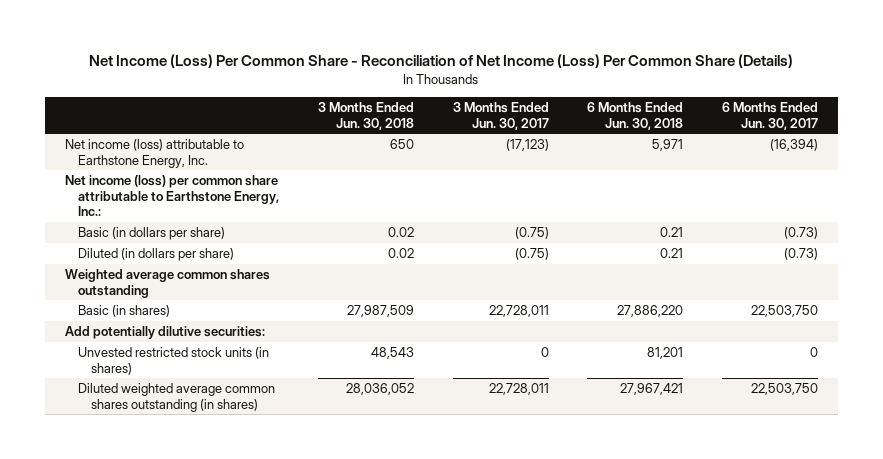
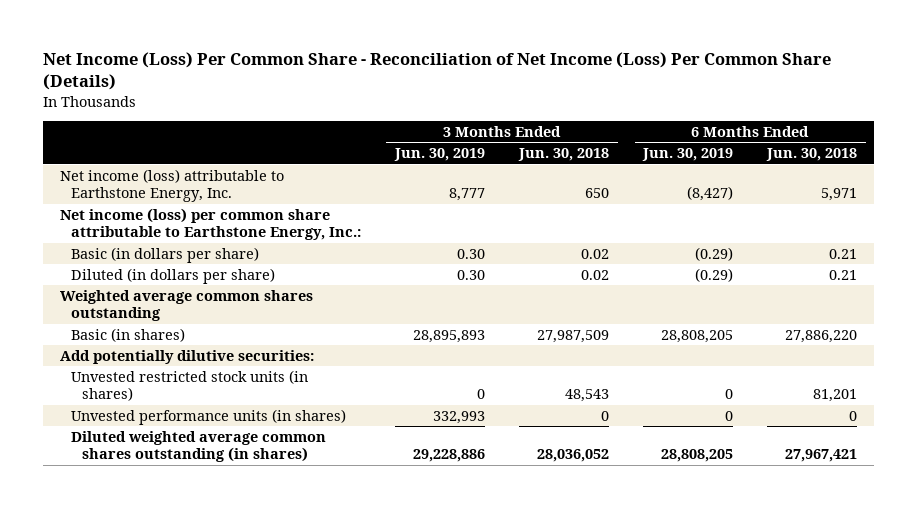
[452,102,549,130] 3 Months Ended Jun. 30, 2017 -> none
[722,102,819,130] 6 Months Ended Jun. 30, 2017 -> none
none -> [393,148,485,162] Jun. 30, 2019
none -> [642,148,734,162] Jun. 30, 2019
none -> [70,408,346,425] Unvested performance units (in shares)

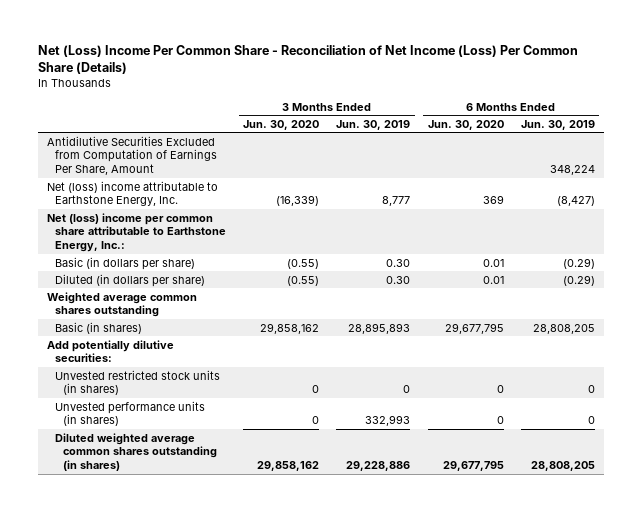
[42,51,831,91] Net Income (Loss) Per Common Share - Reconciliation of Net Income (Loss) Per Common Share (Details) -> [37,45,578,75] Net (Loss) Income Per Common Share - Reconciliation of Net Income (Loss) Per Common Share (Details)
[518,148,610,162] Jun. 30, 2018 -> none
[766,148,858,162] Jun. 30, 2018 -> none
none -> [243,119,320,130] Jun. 30, 2020
none -> [427,119,504,130] Jun. 30, 2020
none -> [46,135,217,176] Antidilutive Securities Excluded from Computation of Earnings Per Share, Amount
[59,168,284,203] Net income (loss) attributable to Earthstone Energy, Inc. -> [46,180,218,207] Net (loss) income attributable to Earthstone Energy, Inc.
[59,207,361,241] Net income (loss) per common share attributable to Earthstone Energy, Inc.: -> [46,212,226,253] Net (loss) income per common share attributable to Earthstone Energy, Inc.:

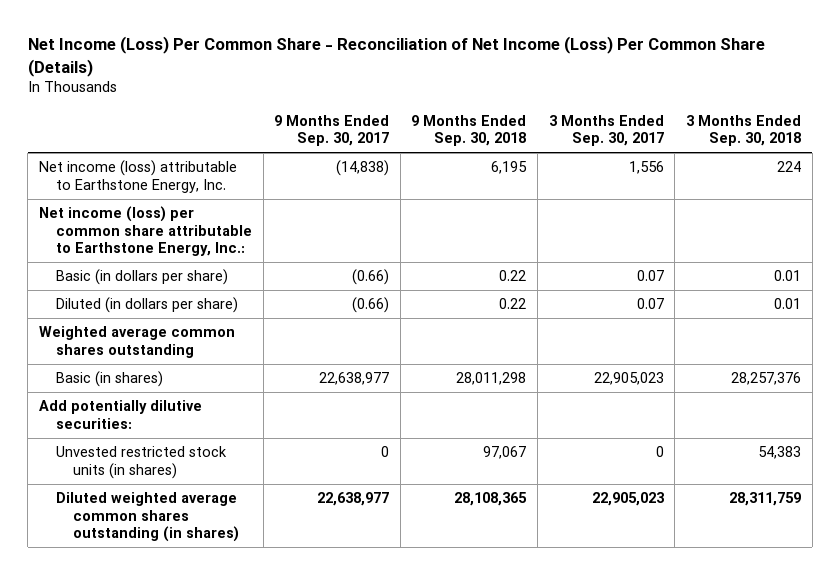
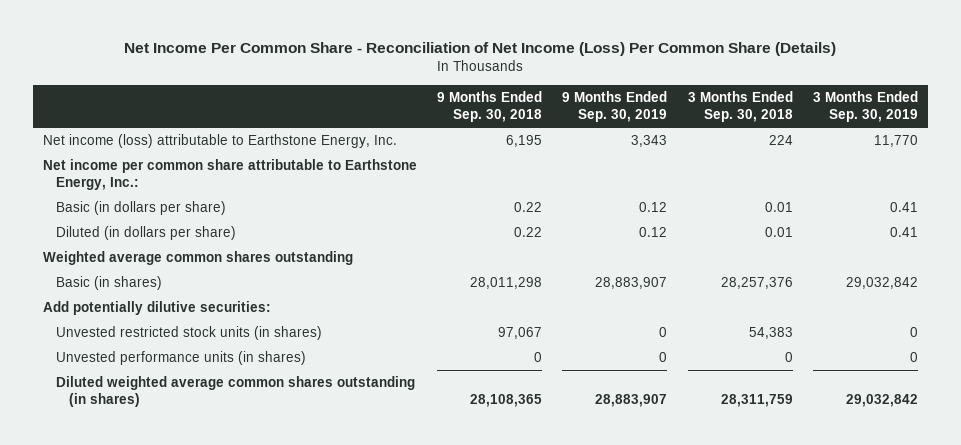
[27,36,765,77] Net Income (Loss) Per Common Share - Reconciliation of Net Income (Loss) Per Common Share (Details) -> [124,42,837,57] Net Income Per Common Share - Reconciliation of Net Income (Loss) Per Common Share (Details)
[274,115,390,147] 9 Months Ended Sep. 30, 2017 -> none
[548,115,664,147] 3 Months Ended Sep. 30, 2017 -> none
none -> [562,90,668,122] 9 Months Ended Sep. 30, 2019
none -> [813,90,919,122] 3 Months Ended Sep. 30, 2019
[39,206,252,256] Net income (loss) per common share attributable to Earthstone Energy, Inc.: -> [42,159,417,191] Net income per common share attributable to Earthstone Energy, Inc.:
none -> [55,351,306,366] Unvested performance units (in shares)

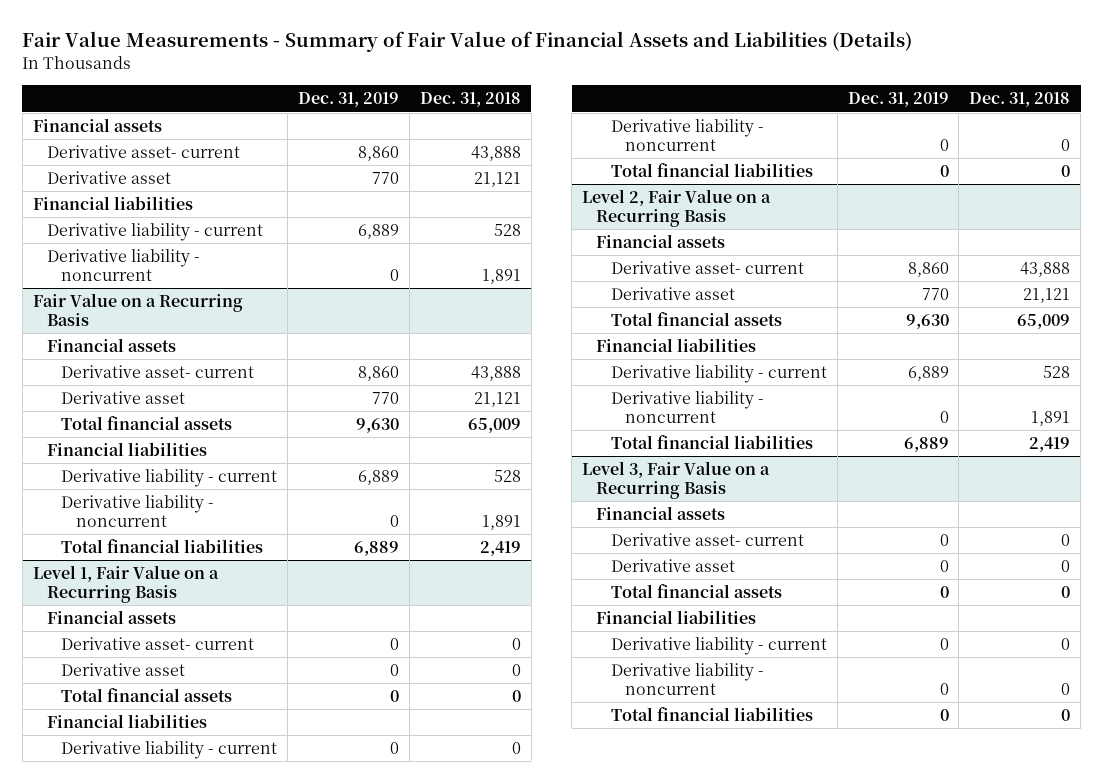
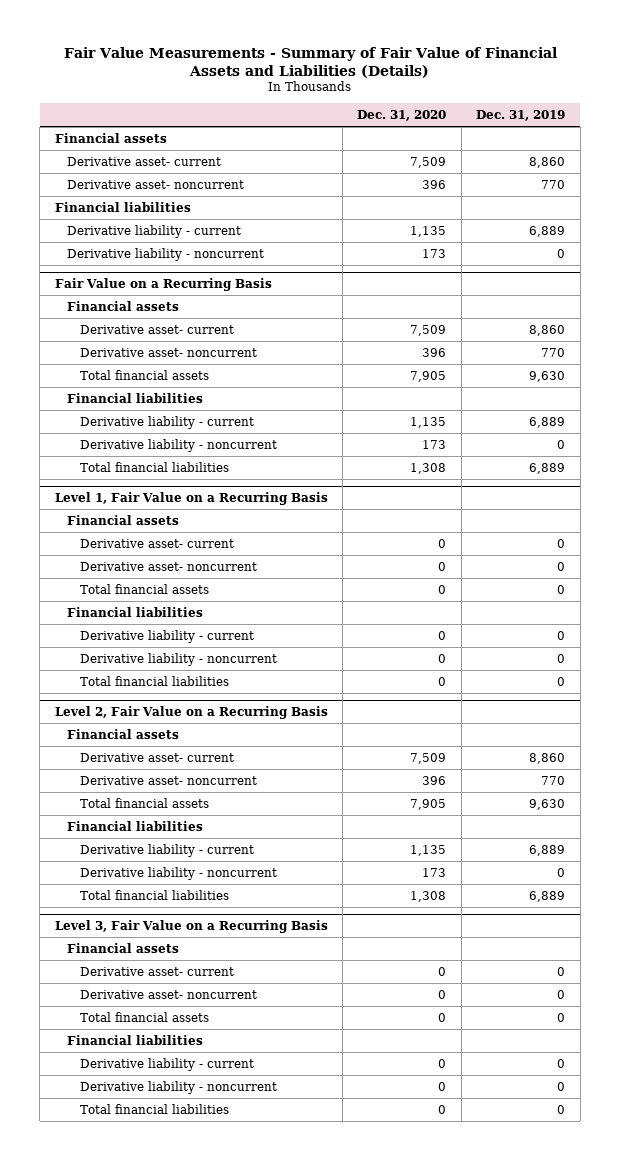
[419,92,521,108] Dec. 31, 2018 -> none
none -> [357,109,447,121] Dec. 31, 2020
[47,171,172,185] Derivative asset -> [67,179,245,189] Derivative asset- noncurrent
[61,391,186,405] Derivative asset -> [79,347,257,357] Derivative asset- noncurrent
[61,663,186,677] Derivative asset -> [79,561,257,571] Derivative asset- noncurrent
[610,287,735,301] Derivative asset -> [79,775,257,785] Derivative asset- noncurrent
[610,559,735,573] Derivative asset -> [79,989,257,999] Derivative asset- noncurrent

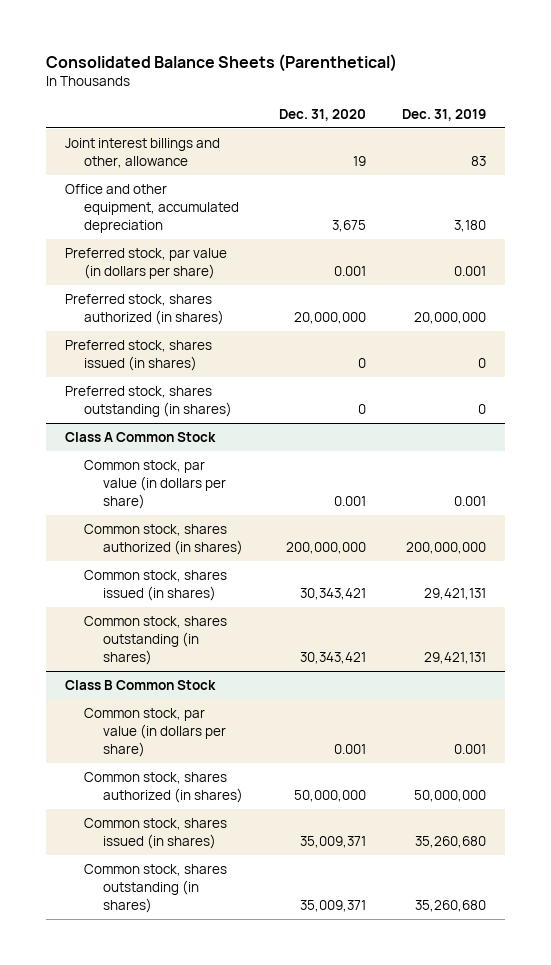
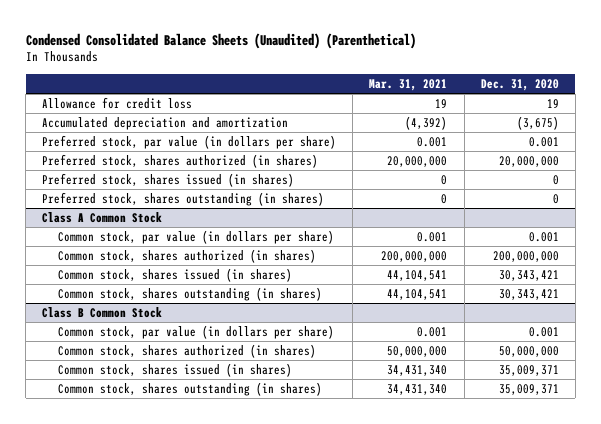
[46,53,398,72] Consolidated Balance Sheets (Parenthetical) -> [25,32,416,49] Condensed Consolidated Balance Sheets (Unaudited) (Parenthetical)
[402,109,487,122] Dec. 31, 2019 -> none
none -> [369,78,448,91] Mar. 31, 2021
[64,138,220,168] Joint interest billings and other, allowance -> [42,97,193,110] Allowance for credit loss
[64,184,239,233] Office and other equipment, accumulated depreciation -> [42,117,289,131] Accumulated depreciation and amortization
[332,219,367,232] 3,675 -> [516,116,559,131] (3,675)

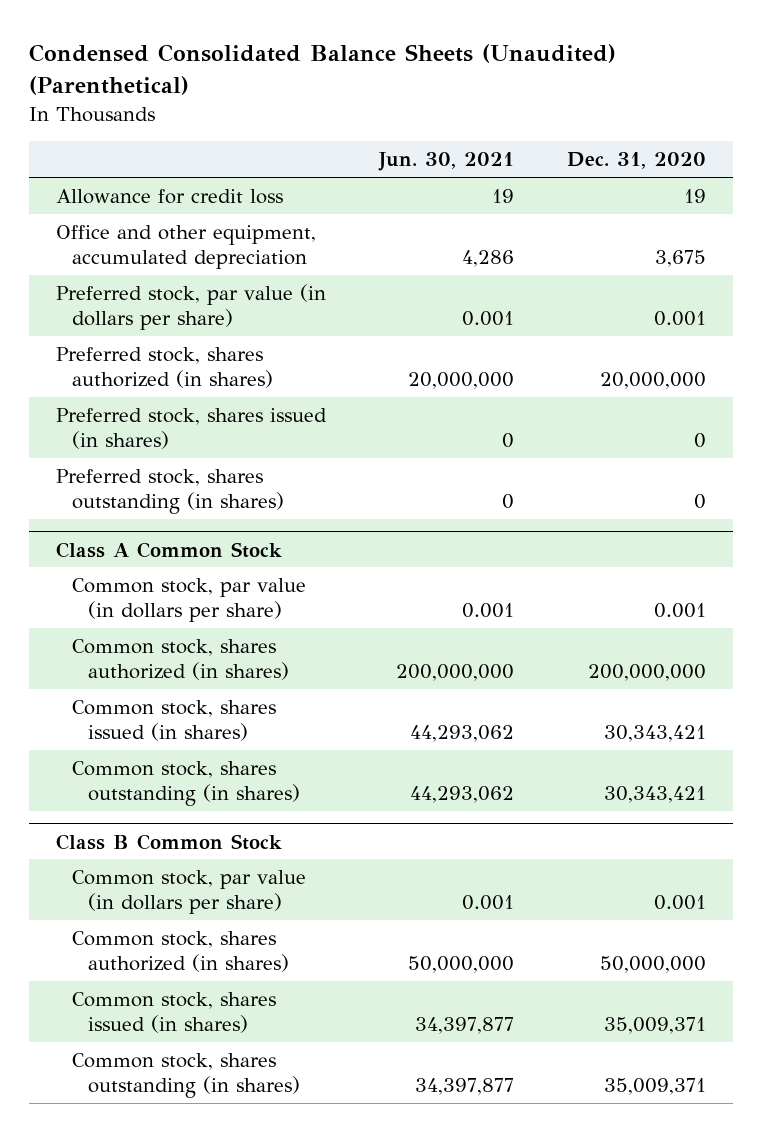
[369,78,448,91] Mar. 31, 2021 -> none
none -> [378,152,515,172] Jun. 30, 2021
[42,117,289,131] Accumulated depreciation and amortization -> [55,225,316,270] Office and other equipment, accumulated depreciation
[516,116,559,131] (3,675) -> [655,250,707,268] 3,675

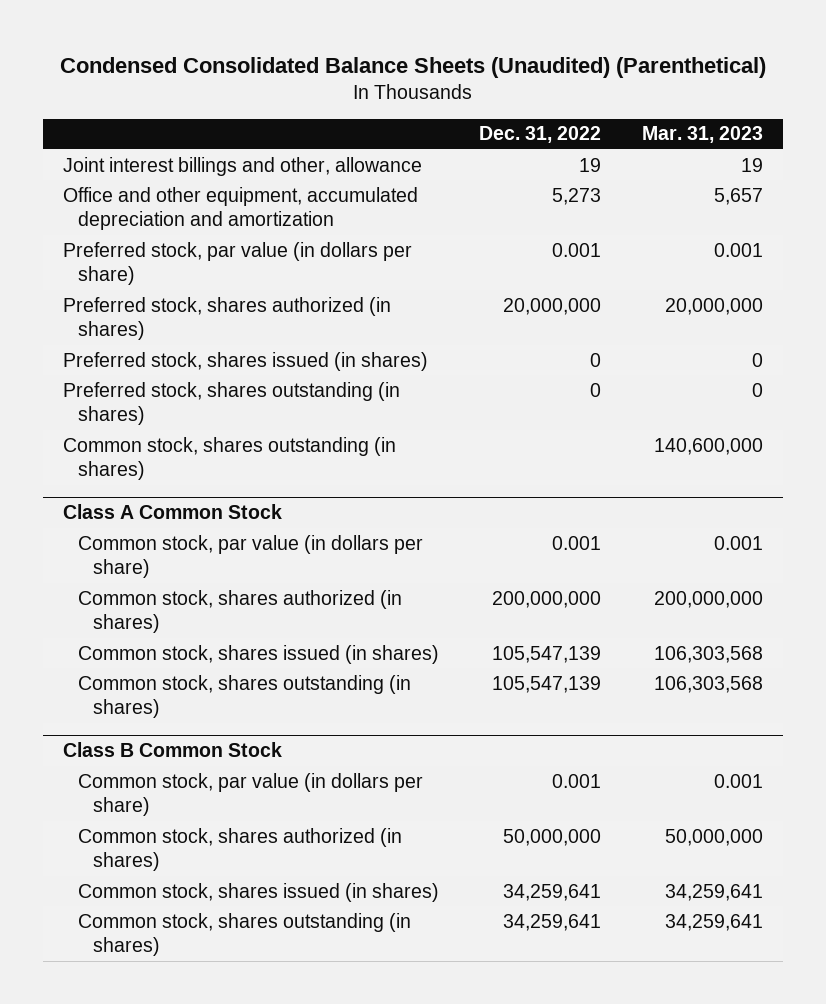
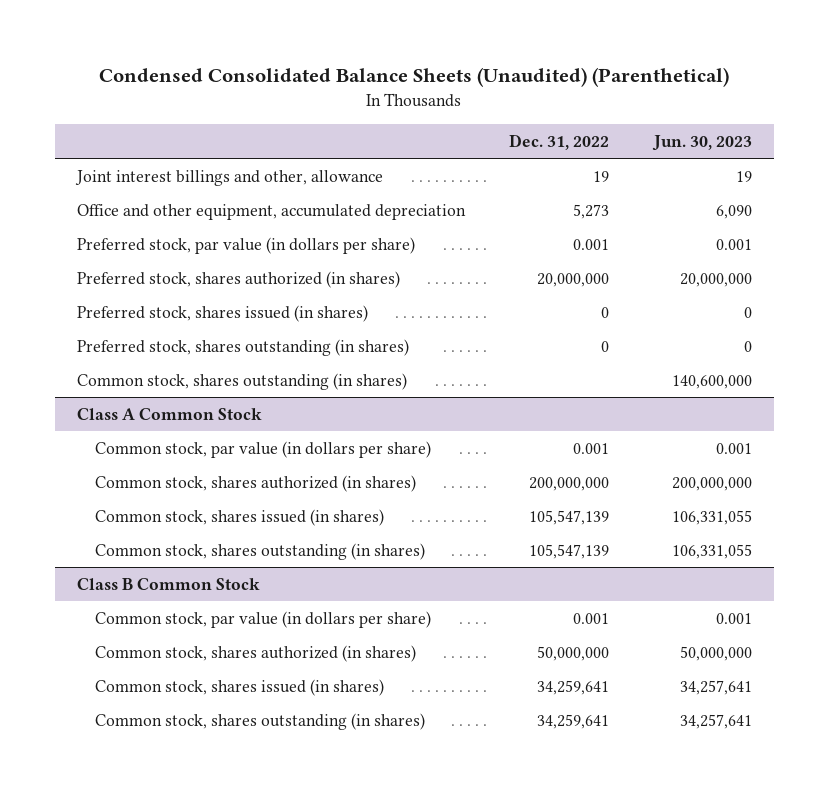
[641,126,763,144] Mar. 31, 2023 -> none
none -> [651,134,752,151] Jun. 30, 2023
[63,186,419,231] Office and other equipment, accumulated depreciation and amortization -> [76,204,466,221] Office and other equipment, accumulated depreciation

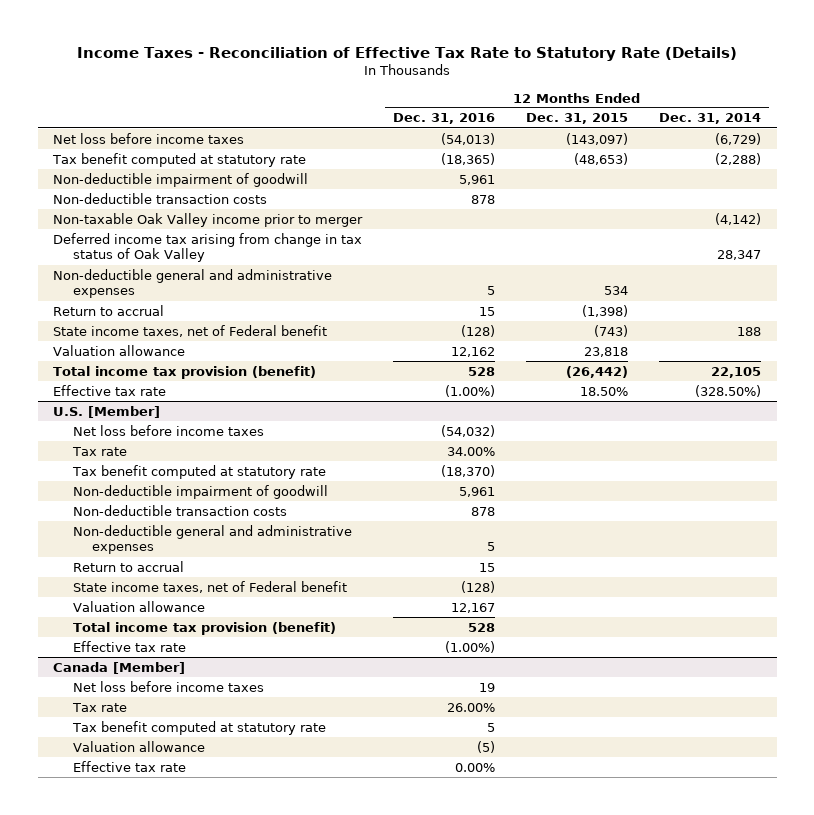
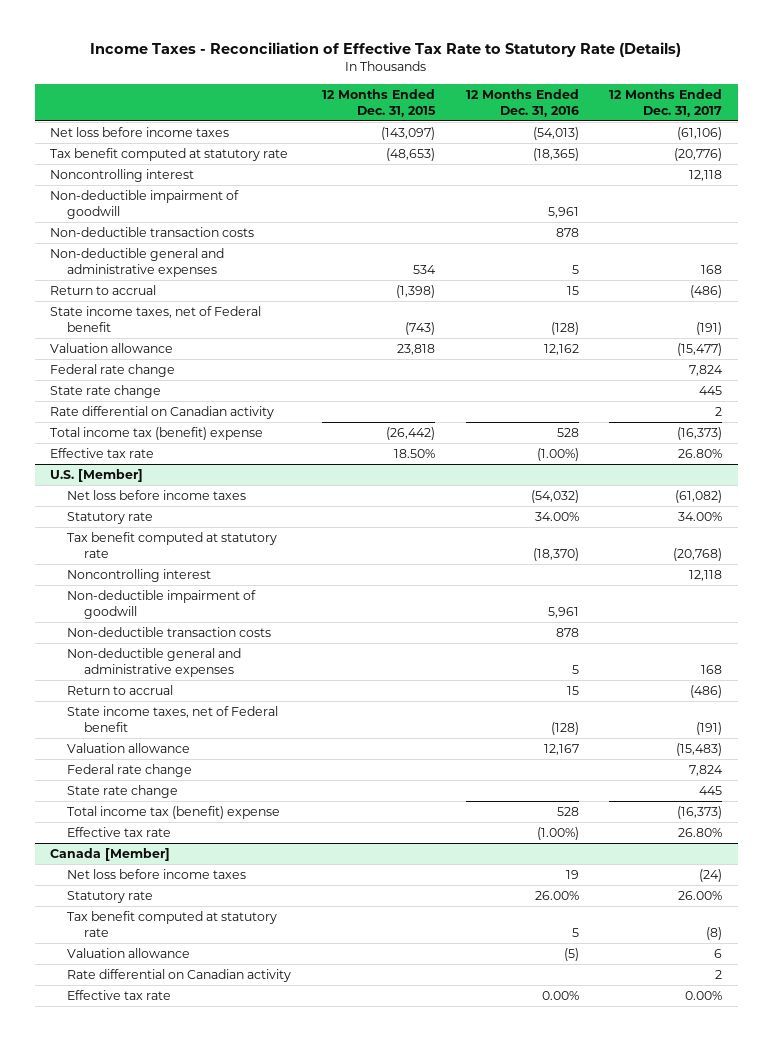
[659,113,762,125] Dec. 31, 2014 -> none
none -> [609,88,723,117] 12 Months Ended Dec. 31, 2017
none -> [50,169,195,183] Noncontrolling interest
[53,212,364,227] Non-taxable Oak Valley income prior to merger -> none
[53,232,363,263] Deferred income tax arising from change in tax status of Oak Valley -> none
none -> [50,364,176,378] Federal rate change
none -> [50,385,162,399] State rate change
none -> [50,406,275,420] Rate differential on Canadian activity
[53,365,317,379] Total income tax provision (benefit) -> [50,427,264,441] Total income tax (benefit) expense
[71,446,127,456] Tax rate -> [67,512,154,525] Statutory rate
none -> [67,569,212,583] Noncontrolling interest
none -> [67,764,193,778] Federal rate change
none -> [67,785,179,799] State rate change
[72,621,336,635] Total income tax provision (benefit) -> [67,806,281,820] Total income tax (benefit) expense
[71,702,127,712] Tax rate -> [67,891,154,904] Statutory rate
none -> [67,969,292,983] Rate differential on Canadian activity

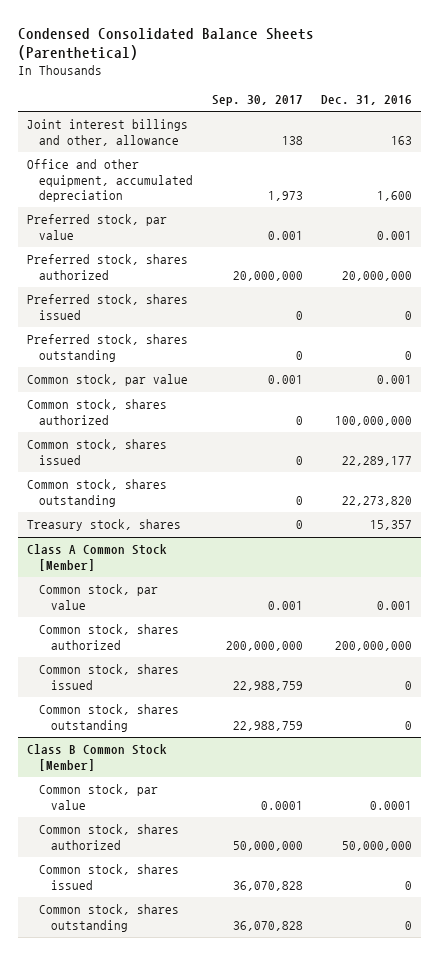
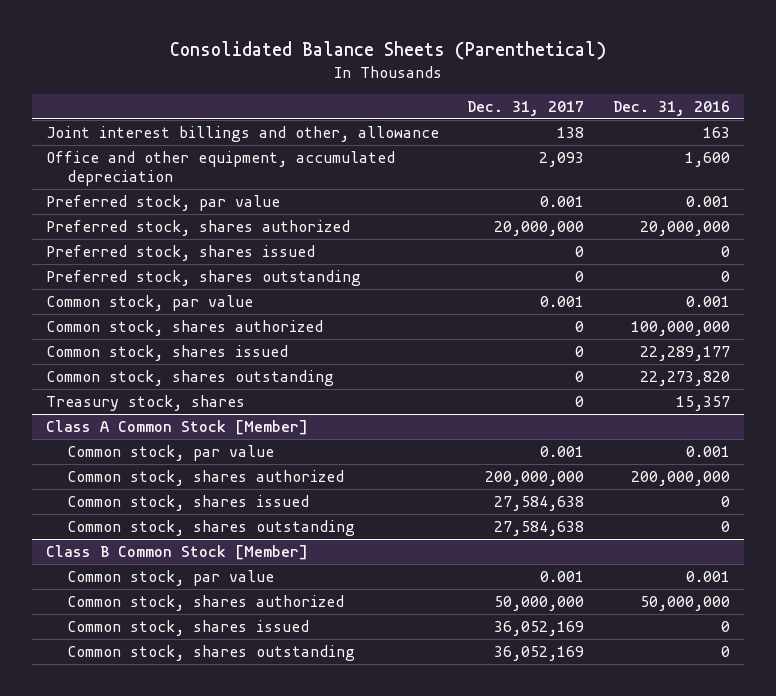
[17,27,314,61] Condensed Consolidated Balance Sheets (Parenthetical) -> [169,41,606,61] Consolidated Balance Sheets (Parenthetical)
[211,94,303,106] Sep. 30, 2017 -> none
none -> [467,100,585,116] Dec. 31, 2017
[369,800,412,810] 0.0001 -> [685,570,730,582] 0.001

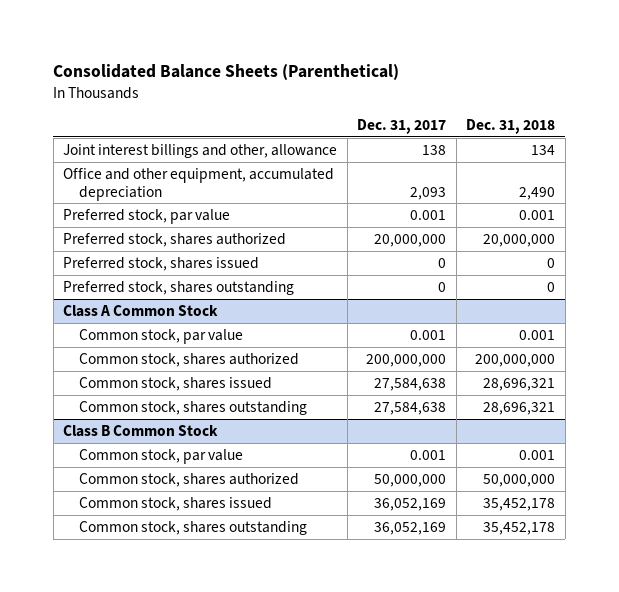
[612,100,730,116] Dec. 31, 2016 -> none
none -> [466,119,556,135] Dec. 31, 2018
[45,294,253,311] Common stock, par value -> none
[45,319,323,336] Common stock, shares authorized -> none
[45,344,288,361] Common stock, shares issued -> none
[45,369,334,386] Common stock, shares outstanding -> none
[45,394,245,411] Treasury stock, shares -> none
[45,419,308,435] Class A Common Stock [Member] -> [63,304,219,317] Class A Common Stock
[45,544,308,560] Class B Common Stock [Member] -> [63,424,219,437] Class B Common Stock

